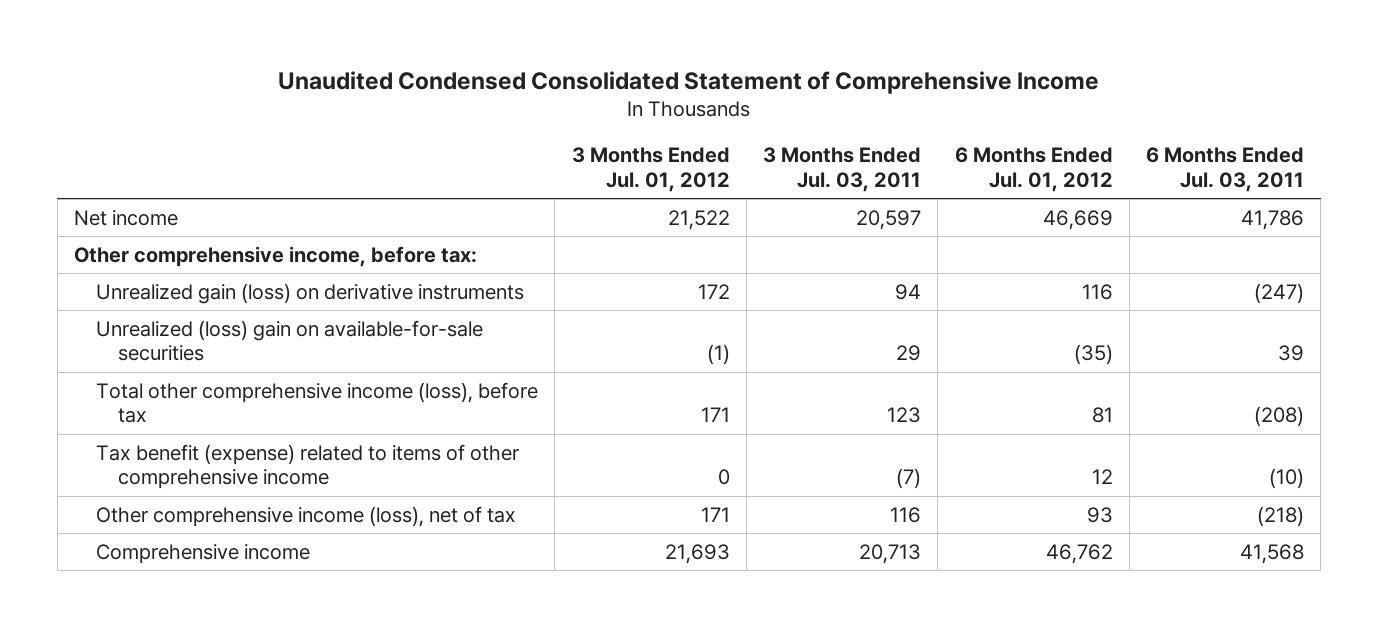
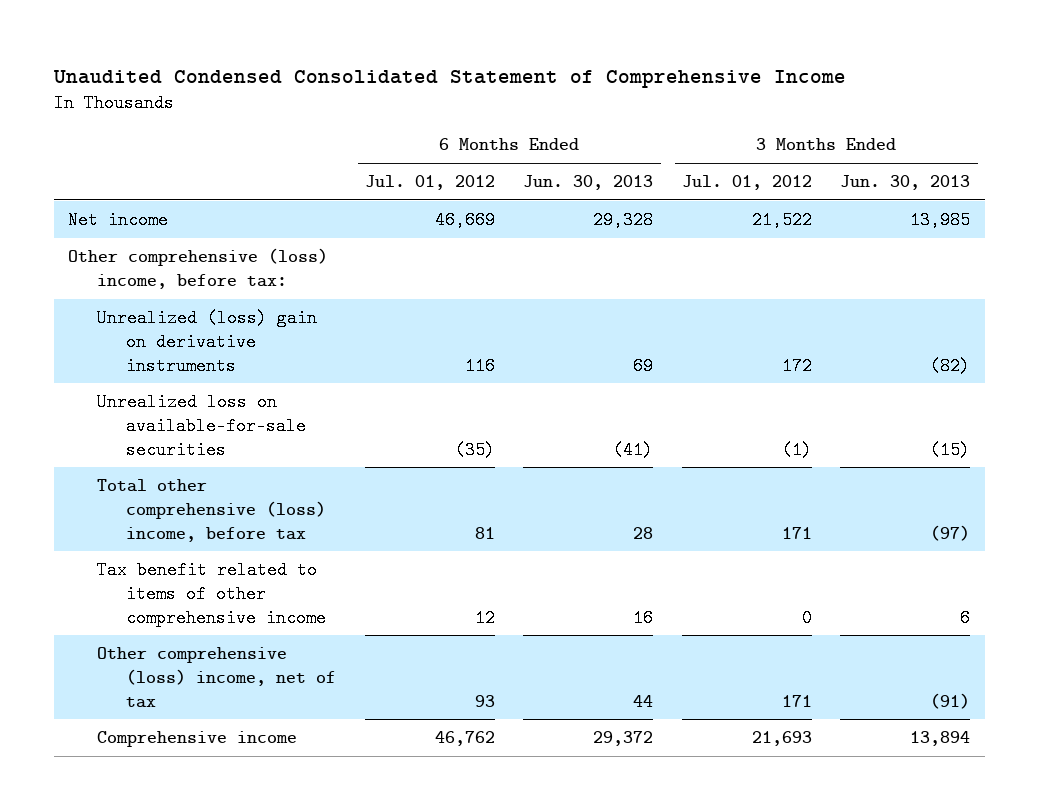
[763,147,922,192] 3 Months Ended Jul. 03, 2011 -> none
[1146,147,1305,192] 6 Months Ended Jul. 03, 2011 -> none
none -> [523,175,654,191] Jun. 30, 2013
none -> [840,175,971,191] Jun. 30, 2013
[74,245,478,267] Other comprehensive income, before tax: -> [67,248,328,289] Other comprehensive (loss) income, before tax:
[96,282,525,304] Unrealized gain (loss) on derivative instruments -> [97,309,318,375] Unrealized (loss) gain on derivative instruments
[96,319,484,362] Unrealized (loss) gain on available-for-sale securities -> [97,393,307,459] Unrealized loss on available-for-sale securities
[96,381,539,424] Total other comprehensive income (loss), before tax -> [97,479,327,542] Total other comprehensive (loss) income, before tax
[96,443,520,490] Tax benefit (expense) related to items of other comprehensive income -> [97,561,327,627] Tax benefit related to items of other comprehensive income
[96,505,517,527] Other comprehensive income (loss), net of tax -> [97,647,337,708] Other comprehensive (loss) income, net of tax

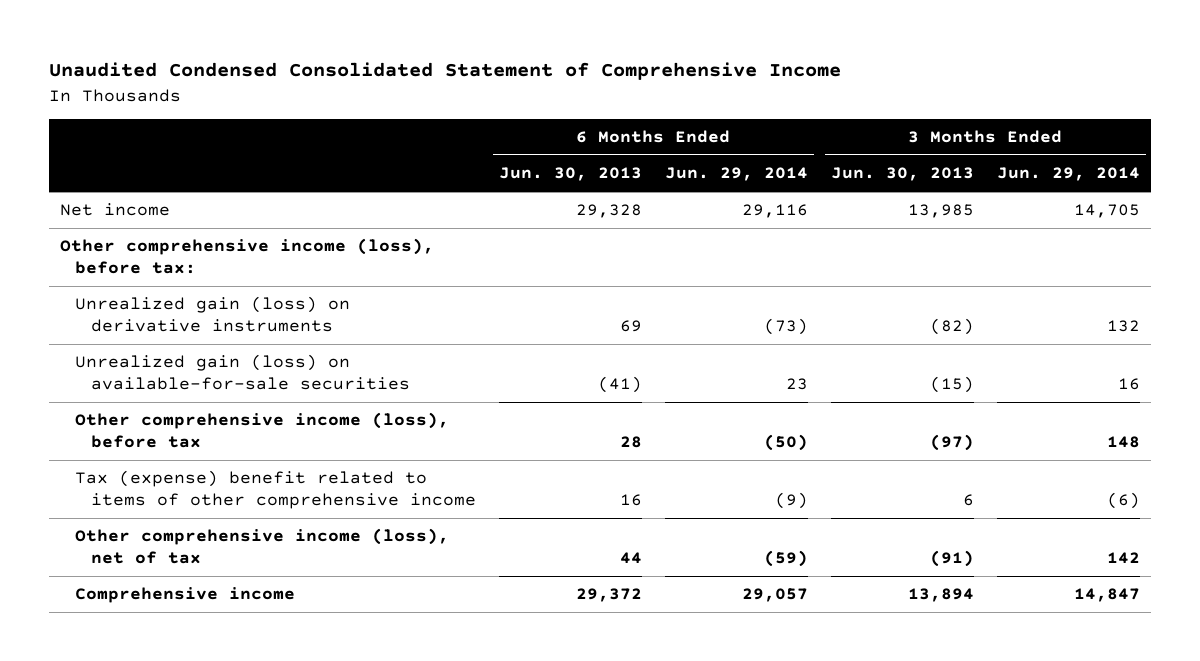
[364,175,495,191] Jul. 01, 2012 -> none
[681,175,812,191] Jul. 01, 2012 -> none
none -> [664,167,808,182] Jun. 29, 2014
none -> [996,167,1140,182] Jun. 29, 2014
[67,248,328,289] Other comprehensive (loss) income, before tax: -> [60,238,435,275] Other comprehensive income (loss), before tax:
[97,309,318,375] Unrealized (loss) gain on derivative instruments -> [75,296,351,333] Unrealized gain (loss) on derivative instruments
[97,393,307,459] Unrealized loss on available-for-sale securities -> [75,354,410,391] Unrealized gain (loss) on available-for-sale securities
[97,479,327,542] Total other comprehensive (loss) income, before tax -> [75,412,450,449] Other comprehensive income (loss), before tax
[97,561,327,627] Tax benefit related to items of other comprehensive income -> [75,470,476,510] Tax (expense) benefit related to items of other comprehensive income
[97,647,337,708] Other comprehensive (loss) income, net of tax -> [75,528,450,565] Other comprehensive income (loss), net of tax

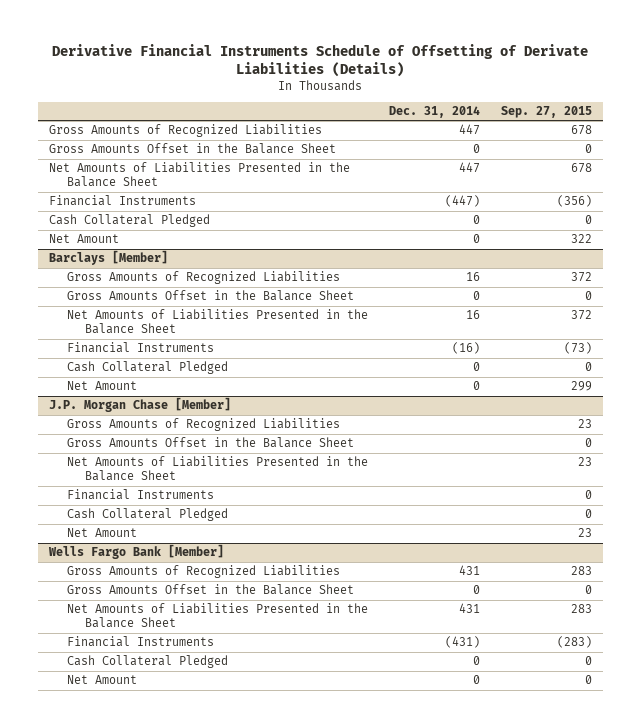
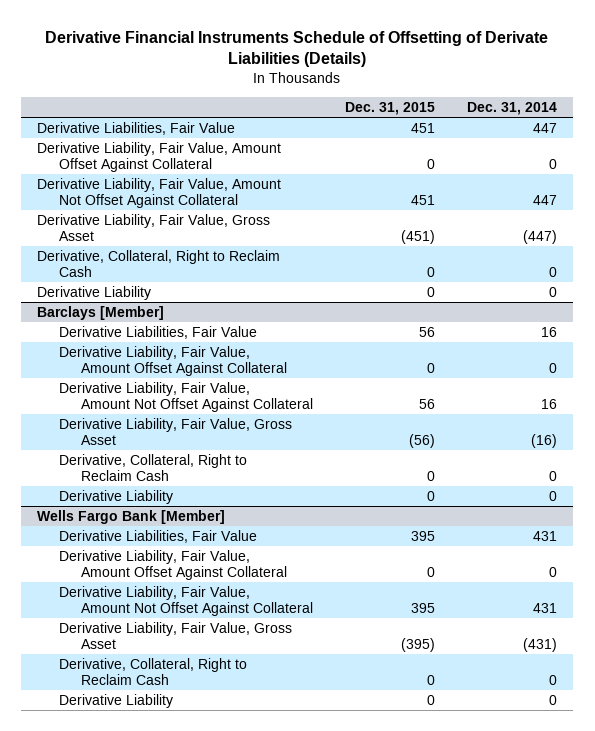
[501,105,593,118] Sep. 27, 2015 -> none
none -> [345,101,436,115] Dec. 31, 2015
[48,124,322,138] Gross Amounts of Recognized Liabilities -> [37,121,236,135] Derivative Liabilities, Fair Value
[48,143,336,155] Gross Amounts Offset in the Balance Sheet -> [37,141,282,172] Derivative Liability, Fair Value, Amount Offset Against Collateral
[48,162,350,188] Net Amounts of Liabilities Presented in the Balance Sheet -> [37,177,282,208] Derivative Liability, Fair Value, Amount Not Offset Against Collateral
[48,195,196,207] Financial Instruments -> [37,213,271,241] Derivative Liability, Fair Value, Gross Asset
[48,214,210,228] Cash Collateral Pledged -> [37,249,281,277] Derivative, Collateral, Right to Reclaim Cash
[48,234,119,244] Net Amount -> [37,285,152,300] Derivative Liability
[48,397,231,413] J.P. Morgan Chase [Member] -> none
[67,418,341,432] Gross Amounts of Recognized Liabilities -> none
[67,437,355,449] Gross Amounts Offset in the Balance Sheet -> none
[67,456,369,482] Net Amounts of Liabilities Presented in the Balance Sheet -> none
[67,489,215,501] Financial Instruments -> none
[67,508,229,522] Cash Collateral Pledged -> none
[67,528,138,538] Net Amount -> none
[67,271,341,285] Gross Amounts of Recognized Liabilities -> [59,325,258,339] Derivative Liabilities, Fair Value
[67,290,355,302] Gross Amounts Offset in the Balance Sheet -> [59,345,288,376] Derivative Liability, Fair Value, Amount Offset Against Collateral
[67,309,369,335] Net Amounts of Liabilities Presented in the Balance Sheet -> [59,381,314,412] Derivative Liability, Fair Value, Amount Not Offset Against Collateral
[67,342,215,354] Financial Instruments -> [59,417,293,445] Derivative Liability, Fair Value, Gross Asset
[67,361,229,375] Cash Collateral Pledged -> [59,453,248,481] Derivative, Collateral, Right to Reclaim Cash
[67,381,138,391] Net Amount -> [59,489,174,504] Derivative Liability
[67,565,341,579] Gross Amounts of Recognized Liabilities -> [59,529,258,543] Derivative Liabilities, Fair Value
[67,584,355,596] Gross Amounts Offset in the Balance Sheet -> [59,549,288,580] Derivative Liability, Fair Value, Amount Offset Against Collateral
[67,603,369,629] Net Amounts of Liabilities Presented in the Balance Sheet -> [59,585,314,616] Derivative Liability, Fair Value, Amount Not Offset Against Collateral
[67,636,215,648] Financial Instruments -> [59,621,293,649] Derivative Liability, Fair Value, Gross Asset
[67,655,229,669] Cash Collateral Pledged -> [59,657,248,685] Derivative, Collateral, Right to Reclaim Cash
[67,675,138,685] Net Amount -> [59,693,174,708] Derivative Liability

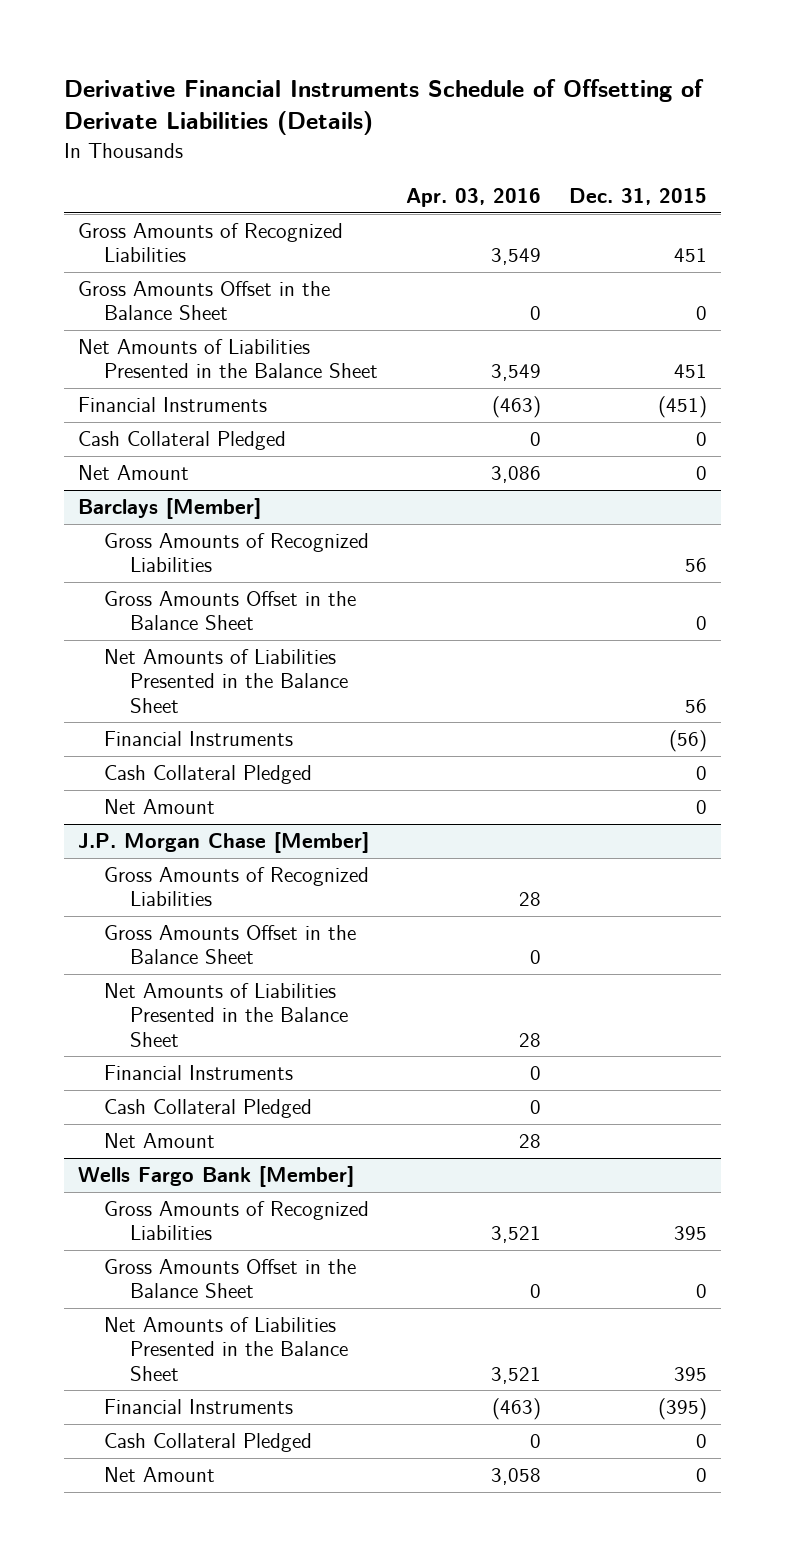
[467,101,558,115] Dec. 31, 2014 -> none
none -> [405,188,541,208] Apr. 03, 2016
[37,121,236,135] Derivative Liabilities, Fair Value -> [78,223,344,263] Gross Amounts of Recognized Liabilities
[37,141,282,172] Derivative Liability, Fair Value, Amount Offset Against Collateral -> [78,281,331,321] Gross Amounts Offset in the Balance Sheet
[37,177,282,208] Derivative Liability, Fair Value, Amount Not Offset Against Collateral -> [78,339,379,379] Net Amounts of Liabilities Presented in the Balance Sheet
[37,213,271,241] Derivative Liability, Fair Value, Gross Asset -> [78,397,268,413] Financial Instruments
[37,249,281,277] Derivative, Collateral, Right to Reclaim Cash -> [78,431,287,451] Cash Collateral Pledged
[37,285,152,300] Derivative Liability -> [78,465,190,481] Net Amount
[59,325,258,339] Derivative Liabilities, Fair Value -> [104,533,370,573] Gross Amounts of Recognized Liabilities
[59,345,288,376] Derivative Liability, Fair Value, Amount Offset Against Collateral -> [104,591,357,631] Gross Amounts Offset in the Balance Sheet
[59,381,314,412] Derivative Liability, Fair Value, Amount Not Offset Against Collateral -> [104,649,348,713] Net Amounts of Liabilities Presented in the Balance Sheet
[59,417,293,445] Derivative Liability, Fair Value, Gross Asset -> [104,731,294,747] Financial Instruments
[59,453,248,481] Derivative, Collateral, Right to Reclaim Cash -> [104,765,313,785] Cash Collateral Pledged
[59,489,174,504] Derivative Liability -> [104,799,216,815] Net Amount
none -> [78,832,370,854] J.P. Morgan Chase [Member]
none -> [104,867,370,907] Gross Amounts of Recognized Liabilities
none -> [104,925,357,965] Gross Amounts Offset in the Balance Sheet
none -> [104,983,348,1047] Net Amounts of Liabilities Presented in the Balance Sheet
none -> [104,1065,294,1081] Financial Instruments
none -> [104,1099,313,1119] Cash Collateral Pledged
none -> [104,1133,216,1149] Net Amount
[59,529,258,543] Derivative Liabilities, Fair Value -> [104,1201,370,1241] Gross Amounts of Recognized Liabilities
[59,549,288,580] Derivative Liability, Fair Value, Amount Offset Against Collateral -> [104,1259,357,1299] Gross Amounts Offset in the Balance Sheet
[59,585,314,616] Derivative Liability, Fair Value, Amount Not Offset Against Collateral -> [104,1317,348,1381] Net Amounts of Liabilities Presented in the Balance Sheet
[59,621,293,649] Derivative Liability, Fair Value, Gross Asset -> [104,1399,294,1415] Financial Instruments
[59,657,248,685] Derivative, Collateral, Right to Reclaim Cash -> [104,1433,313,1453] Cash Collateral Pledged
[59,693,174,708] Derivative Liability -> [104,1467,216,1483] Net Amount

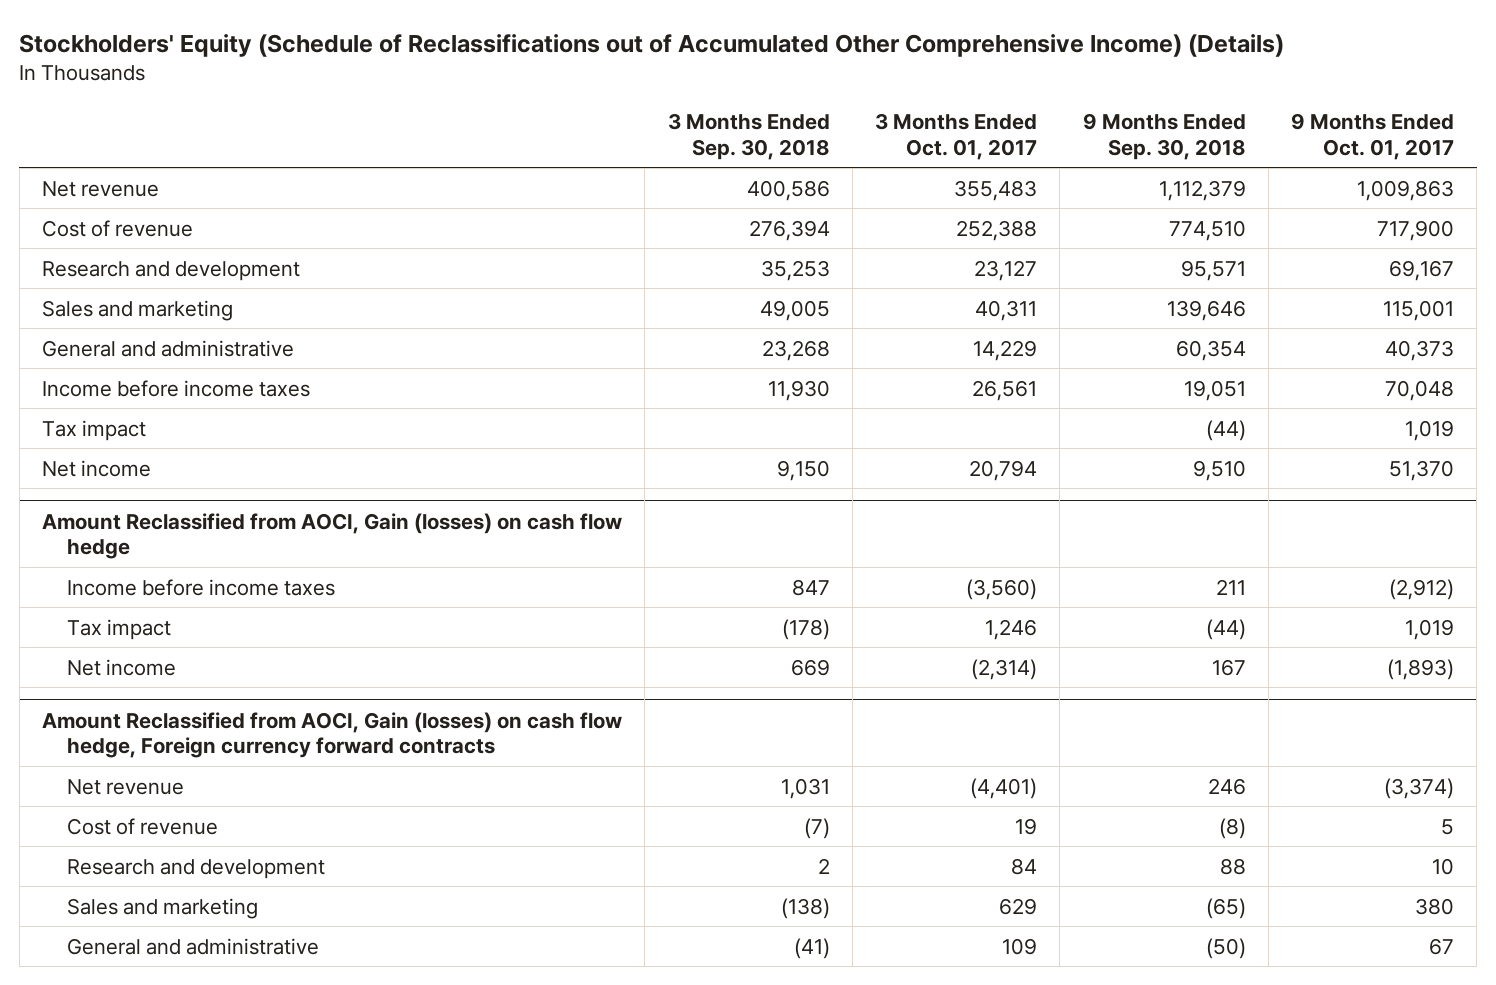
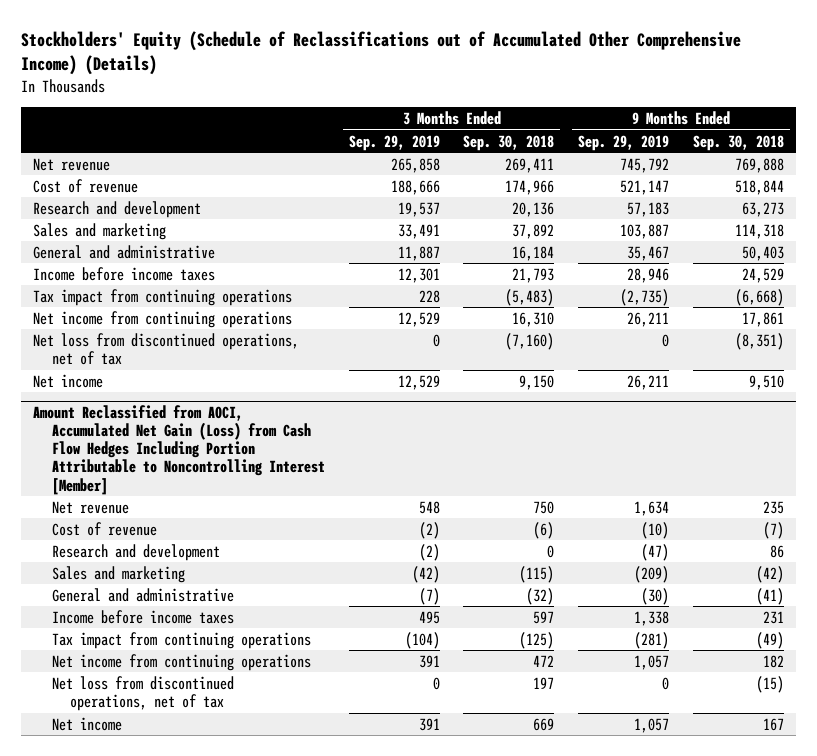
[875,112,1038,160] 3 Months Ended Oct. 01, 2017 -> none
[1291,112,1455,160] 9 Months Ended Oct. 01, 2017 -> none
none -> [348,134,440,151] Sep. 29, 2019
none -> [578,134,670,151] Sep. 29, 2019
[42,419,147,441] Tax impact -> none
[746,179,830,201] 400,586 -> [505,157,555,173] 269,411
[1158,179,1246,201] 1,112,379 -> [735,157,785,173] 769,888
[748,219,830,241] 276,394 -> [505,179,555,195] 174,966
[1168,219,1246,241] 774,510 -> [735,179,785,195] 518,844
[760,259,830,281] 35,253 -> [512,201,555,217] 20,136
[1180,259,1246,281] 95,571 -> [742,201,785,217] 63,273
[759,299,830,321] 49,005 -> [512,223,555,239] 37,892
[1166,299,1246,321] 139,646 -> [735,223,785,239] 114,318
[761,339,830,361] 23,268 -> [512,245,555,261] 16,184
[1175,339,1246,361] 60,354 -> [742,245,785,261] 50,403
[767,379,830,401] 11,930 -> [512,267,555,283] 21,793
[1183,379,1246,401] 19,051 -> [742,267,785,283] 24,529
none -> [33,288,293,306] Tax impact from continuing operations
none -> [33,310,293,328] Net income from continuing operations
none -> [33,332,300,365] Net loss from discontinued operations, net of tax
[42,512,623,560] Amount Reclassified from AOCI, Gain (losses) on cash flow hedge -> none
[67,618,172,640] Tax impact -> none
none -> [33,404,325,495] Amount Reclassified from AOCI, Accumulated Net Gain (Loss) from Cash Flow Hedges Including Portion Attributable to Noncontrolling Interest [Member]
none -> [51,500,129,514] Net revenue
none -> [51,521,157,536] Cost of revenue
none -> [51,543,220,561] Research and development
none -> [51,565,185,583] Sales and marketing
none -> [51,587,234,602] General and administrative
[791,578,830,596] 847 -> [533,610,555,624] 597
[1215,578,1246,595] 211 -> [763,610,785,624] 231
none -> [51,631,311,649] Tax impact from continuing operations
none -> [51,653,311,671] Net income from continuing operations
none -> [51,675,234,711] Net loss from discontinued operations, net of tax
[42,711,623,759] Amount Reclassified from AOCI, Gain (losses) on cash flow hedge, Foreign currency forward contracts -> none
[67,778,185,795] Net revenue -> none
[67,817,219,835] Cost of revenue -> none
[67,858,326,879] Research and development -> none
[67,897,259,919] Sales and marketing -> none
[67,937,320,955] General and administrative -> none

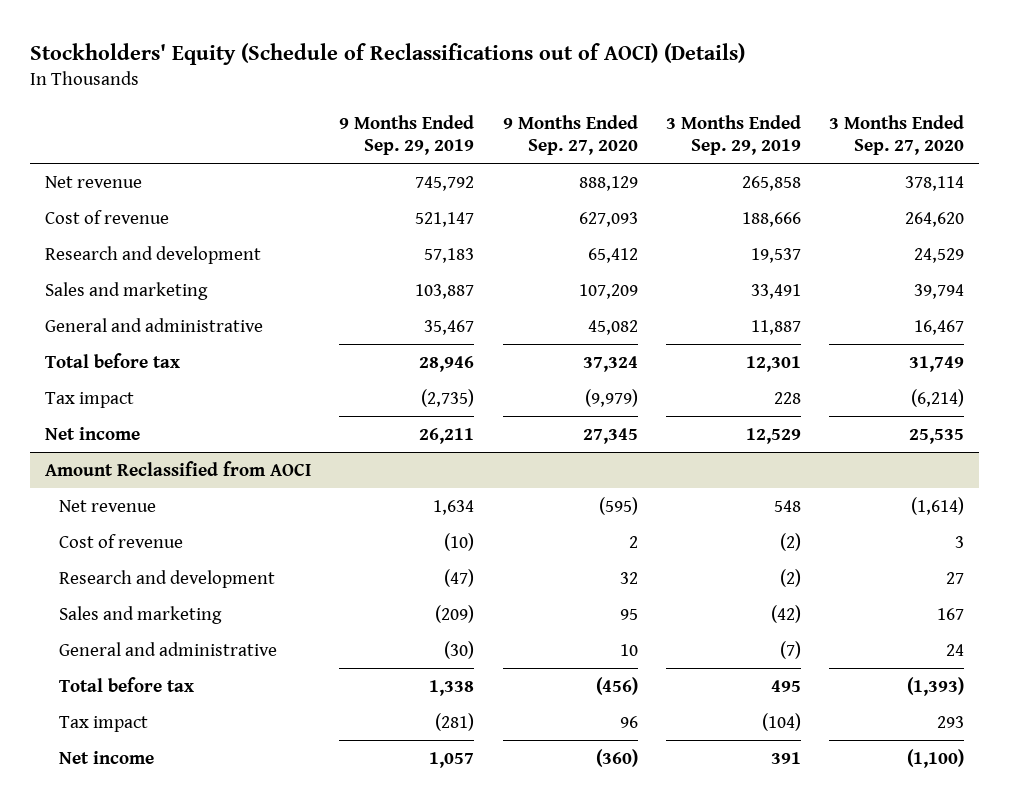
[21,30,742,76] Stockholders' Equity (Schedule of Reclassifications out of Accumulated Other Comprehensive Income) (Details) -> [30,42,746,65] Stockholders' Equity (Schedule of Reclassifications out of AOCI) (Details)
[463,134,555,151] Sep. 30, 2018 -> none
[693,134,785,151] Sep. 30, 2018 -> none
none -> [502,114,638,155] 9 Months Ended Sep. 27, 2020
none -> [829,114,965,155] 3 Months Ended Sep. 27, 2020
[33,310,293,328] Net income from continuing operations -> none
[33,332,300,365] Net loss from discontinued operations, net of tax -> none
[33,266,216,281] Income before income taxes -> [44,353,180,369] Total before tax
[33,288,293,306] Tax impact from continuing operations -> [44,392,134,409] Tax impact
[33,404,325,495] Amount Reclassified from AOCI, Accumulated Net Gain (Loss) from Cash Flow Hedges Including Portion Attributable to Noncontrolling Interest [Member] -> none
none -> [44,461,311,477] Amount Reclassified from AOCI
[51,653,311,671] Net income from continuing operations -> none
[51,675,234,711] Net loss from discontinued operations, net of tax -> none
[51,609,234,624] Income before income taxes -> [59,677,195,693] Total before tax
[51,631,311,649] Tax impact from continuing operations -> [59,716,149,733] Tax impact

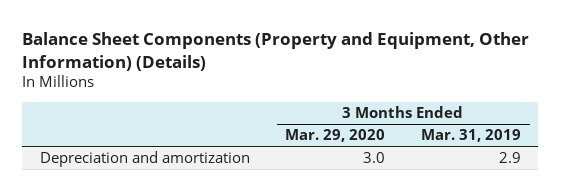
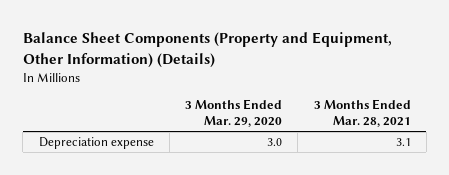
[420,129,521,143] Mar. 31, 2019 -> none
none -> [313,99,411,128] 3 Months Ended Mar. 28, 2021
[40,151,251,168] Depreciation and amortization -> [38,137,154,150] Depreciation expense

